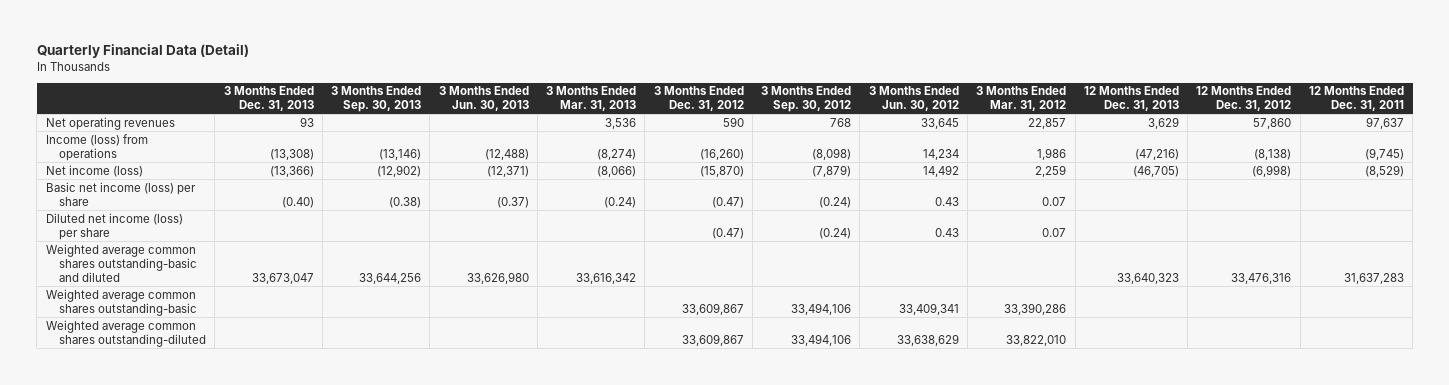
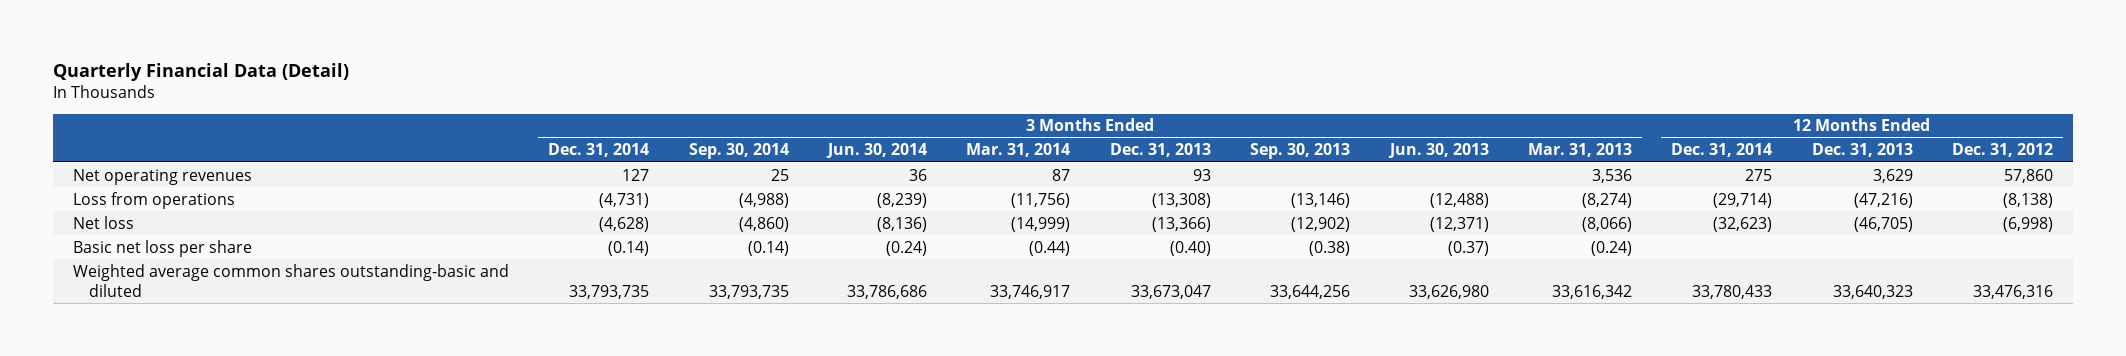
[653,86,744,112] 3 Months Ended Dec. 31, 2012 -> none
[761,86,852,113] 3 Months Ended Sep. 30, 2012 -> none
[868,86,959,112] 3 Months Ended Jun. 30, 2012 -> none
[976,86,1067,112] 3 Months Ended Mar. 31, 2012 -> none
[1308,86,1404,112] 12 Months Ended Dec. 31, 2011 -> none
none -> [548,143,650,158] Dec. 31, 2014
none -> [688,143,789,160] Sep. 30, 2014
none -> [825,143,927,159] Jun. 30, 2014
none -> [966,143,1071,158] Mar. 31, 2014
none -> [1671,143,1773,158] Dec. 31, 2014
[45,212,183,240] Diluted net income (loss) per share -> none
[45,133,148,161] Income (loss) from operations -> [72,191,235,209] Loss from operations
[45,164,143,177] Net income (loss) -> [72,215,134,229] Net loss
[45,181,196,206] Basic net income (loss) per share -> [72,239,252,257] Basic net loss per share
[45,288,198,316] Weighted average common shares outstanding-basic -> none
[45,319,207,347] Weighted average common shares outstanding-diluted -> none

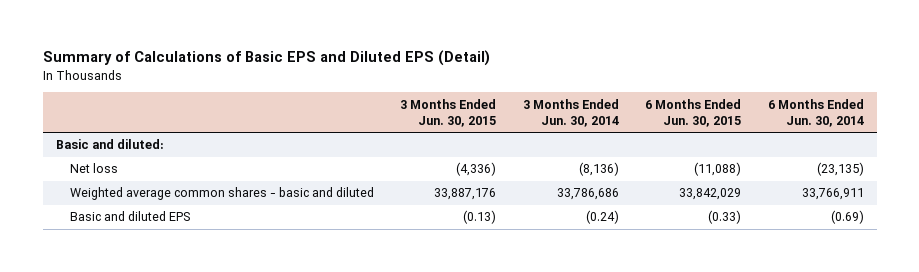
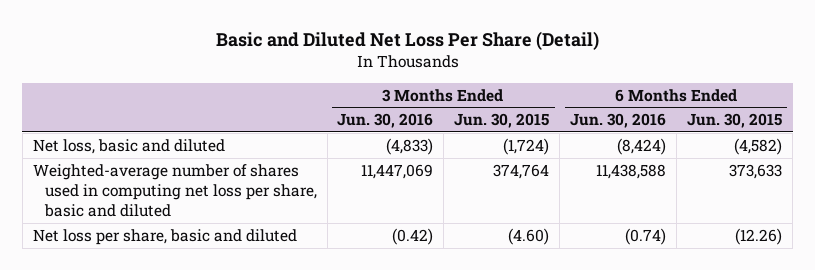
[42,50,490,67] Summary of Calculations of Basic EPS and Diluted EPS (Detail) -> [215,31,599,51] Basic and Diluted Net Loss Per Share (Detail)
[522,98,619,127] 3 Months Ended Jun. 30, 2014 -> none
[767,98,864,127] 6 Months Ended Jun. 30, 2014 -> none
none -> [337,113,434,129] Jun. 30, 2016
none -> [570,113,667,129] Jun. 30, 2016
[55,139,164,150] Basic and diluted: -> none
[69,163,118,174] Net loss -> [32,138,225,154] Net loss, basic and diluted
[456,162,497,177] (4,336) -> [503,137,550,155] (1,724)
[694,162,742,177] (11,088) -> [734,137,783,155] (4,582)
[69,187,374,201] Weighted average common shares - basic and diluted -> [32,163,317,217] Weighted-average number of shares used in computing net loss per share, basic and diluted
[434,188,497,201] 33,887,176 -> [493,163,550,179] 374,764
[679,188,742,201] 33,842,029 -> [729,163,783,179] 373,633
[69,211,190,222] Basic and diluted EPS -> [32,228,297,245] Net loss per share, basic and diluted
[463,210,497,225] (0.13) -> [508,227,550,245] (4.60)
[708,210,742,225] (0.33) -> [735,227,783,245] (12.26)

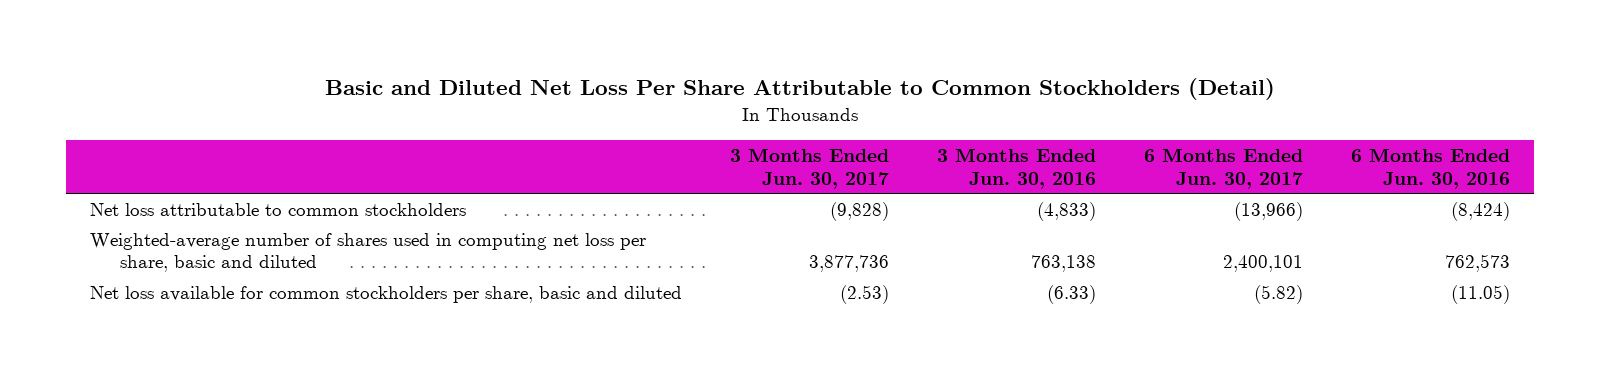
[215,31,599,51] Basic and Diluted Net Loss Per Share (Detail) -> [324,78,1275,101] Basic and Diluted Net Loss Per Share Attributable to Common Stockholders (Detail)
[454,113,550,129] Jun. 30, 2015 -> none
[687,113,783,129] Jun. 30, 2015 -> none
none -> [729,148,889,189] 3 Months Ended Jun. 30, 2017
none -> [1143,148,1303,189] 6 Months Ended Jun. 30, 2017
[32,138,225,154] Net loss, basic and diluted -> [89,202,466,216] Net loss attributable to common stockholders
[361,163,434,179] 11,447,069 -> [1030,255,1096,273] 763,138
[596,163,667,179] 11,438,588 -> [1444,254,1510,273] 762,573
[32,228,297,245] Net loss per share, basic and diluted -> [89,285,682,303] Net loss available for common stockholders per share, basic and diluted
[392,227,434,245] (0.42) -> [1046,284,1096,304] (6.33)
[625,227,667,245] (0.74) -> [1450,284,1510,304] (11.05)

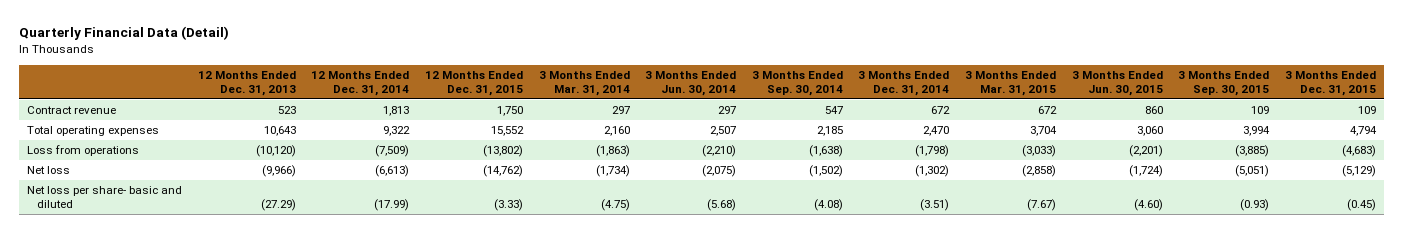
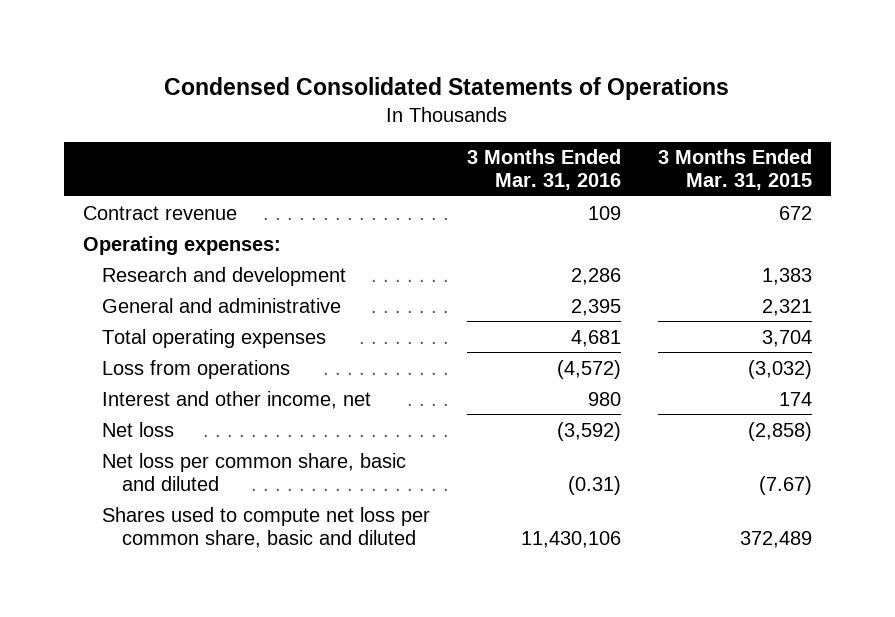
[19,26,230,41] Quarterly Financial Data (Detail) -> [164,76,730,100] Condensed Consolidated Statements of Operations
[197,71,296,96] 12 Months Ended Dec. 31, 2013 -> none
[311,71,410,96] 12 Months Ended Dec. 31, 2014 -> none
[424,71,523,96] 12 Months Ended Dec. 31, 2015 -> none
[538,71,630,96] 3 Months Ended Mar. 31, 2014 -> none
[645,71,737,96] 3 Months Ended Jun. 30, 2014 -> none
[751,71,843,96] 3 Months Ended Sep. 30, 2014 -> none
[858,71,950,96] 3 Months Ended Dec. 31, 2014 -> none
[1071,71,1163,96] 3 Months Ended Jun. 30, 2015 -> none
[1178,71,1270,96] 3 Months Ended Sep. 30, 2015 -> none
[1284,71,1376,96] 3 Months Ended Dec. 31, 2015 -> none
none -> [467,149,622,191] 3 Months Ended Mar. 31, 2016
none -> [82,235,281,255] Operating expenses:
none -> [102,266,347,286] Research and development
none -> [102,297,342,313] General and administrative
[1021,145,1056,158] (3,033) -> [748,359,813,379] (3,032)
none -> [102,390,372,409] Interest and other income, net
[27,186,183,208] Net loss per share- basic and diluted -> [102,452,407,491] Net loss per common share, basic and diluted
none -> [102,506,431,548] Shares used to compute net loss per common share, basic and diluted

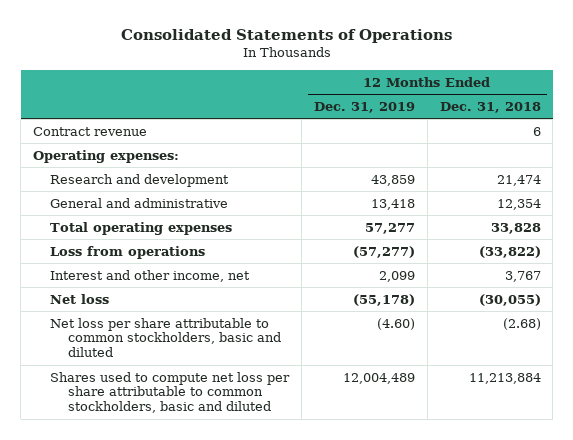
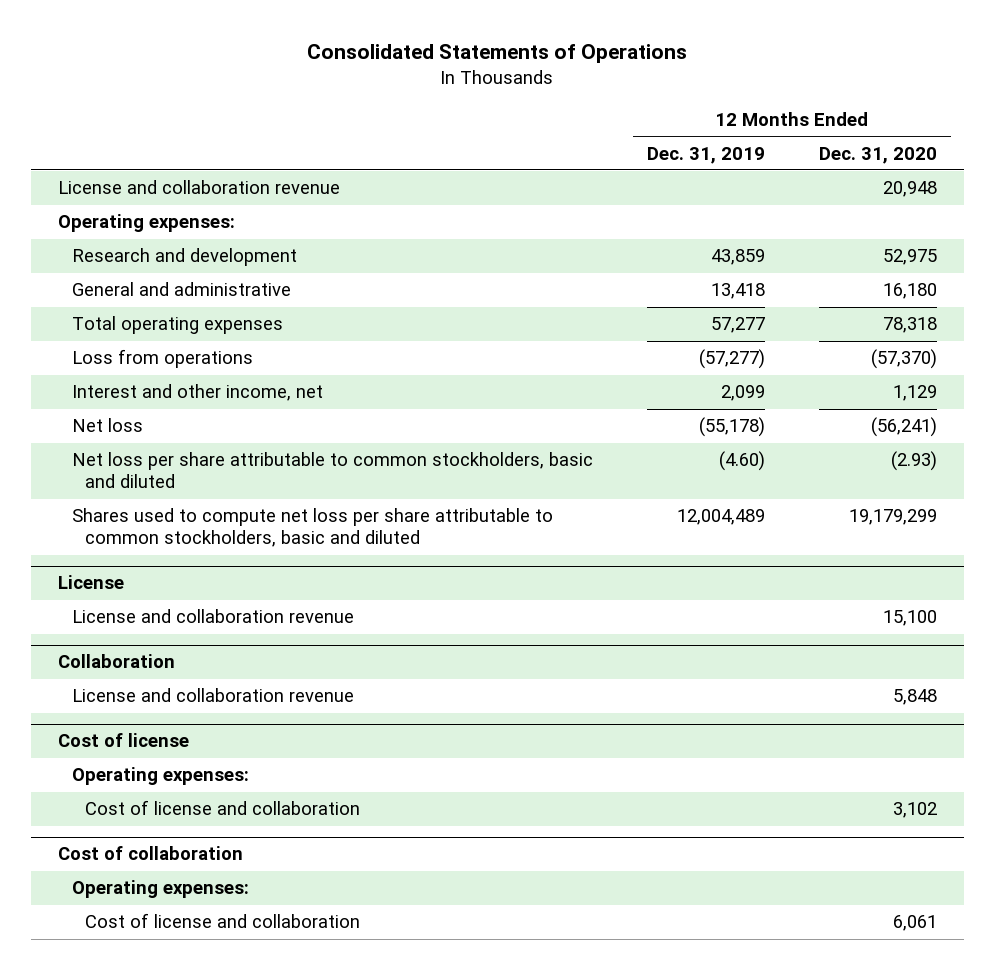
[439,101,541,113] Dec. 31, 2018 -> none
none -> [819,146,938,164] Dec. 31, 2020
[32,126,147,136] Contract revenue -> [57,180,340,195] License and collaboration revenue
none -> [57,575,124,590] License
none -> [71,609,354,624] License and collaboration revenue
none -> [57,654,175,669] Collaboration
none -> [71,688,354,703] License and collaboration revenue
none -> [57,733,189,748] Cost of license
none -> [71,767,249,786] Operating expenses:
none -> [85,800,361,816] Cost of license and collaboration
none -> [57,846,243,861] Cost of collaboration
none -> [71,880,249,899] Operating expenses:
none -> [85,913,361,929] Cost of license and collaboration

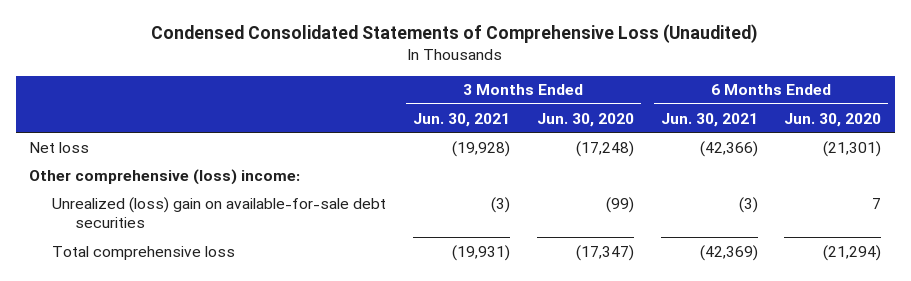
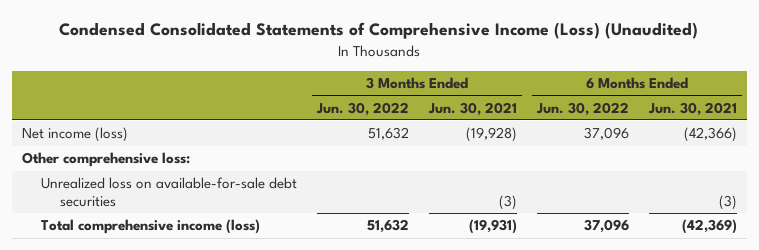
[151,24,759,44] Condensed Consolidated Statements of Comprehensive Loss (Unaudited) -> [59,22,699,40] Condensed Consolidated Statements of Comprehensive Income (Loss) (Unaudited)
[536,112,634,127] Jun. 30, 2020 -> none
[784,112,882,127] Jun. 30, 2020 -> none
none -> [315,101,409,116] Jun. 30, 2022
none -> [535,101,629,116] Jun. 30, 2022
[29,141,90,153] Net loss -> [22,127,129,143] Net income (loss)
[29,168,301,185] Other comprehensive (loss) income: -> [22,152,191,168] Other comprehensive loss:
[52,196,387,229] Unrealized (loss) gain on available-for-sale debt securities -> [40,177,297,207] Unrealized loss on available-for-sale debt securities
[52,245,236,260] Total comprehensive loss -> [40,219,260,235] Total comprehensive income (loss)

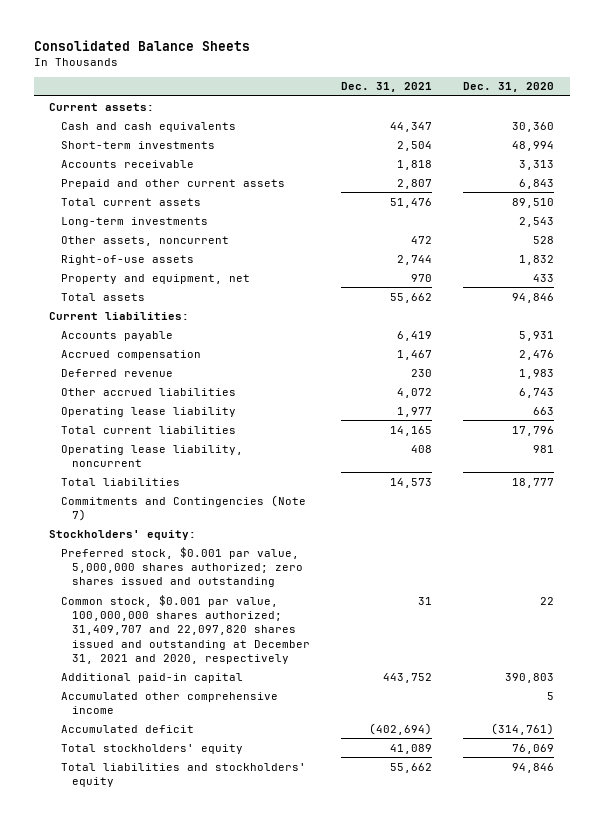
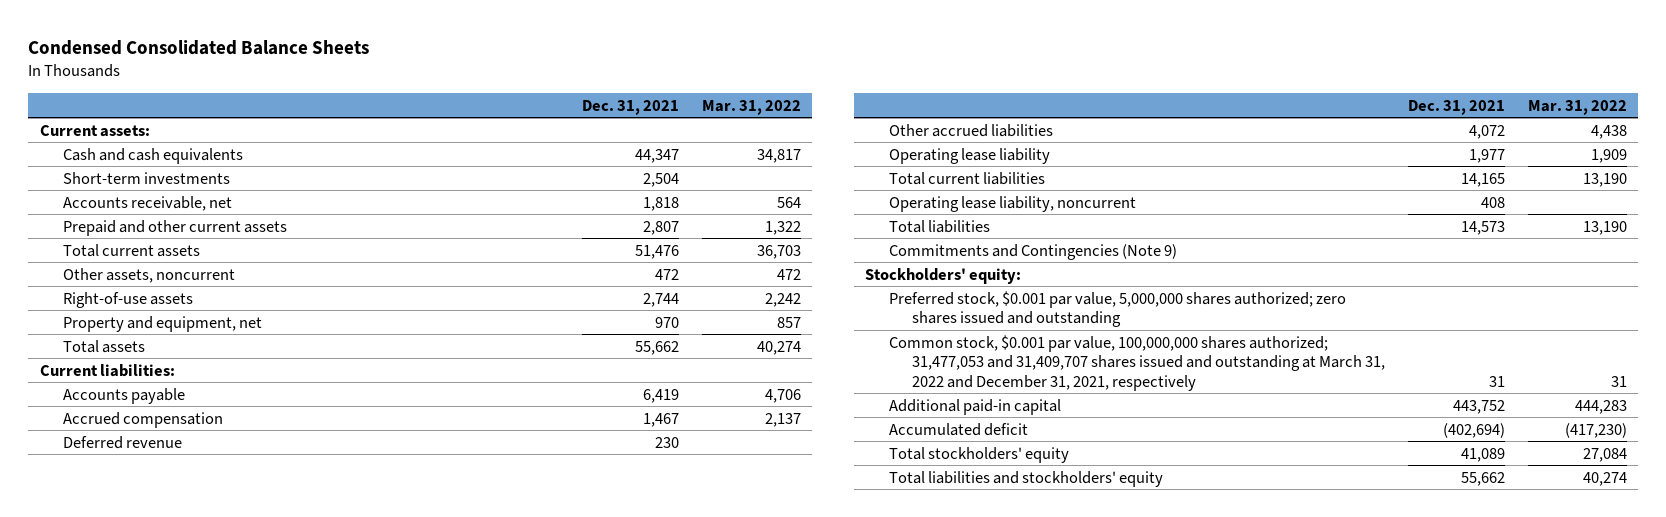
[33,39,250,51] Consolidated Balance Sheets -> [28,39,370,55] Condensed Consolidated Balance Sheets
[463,82,555,93] Dec. 31, 2020 -> none
none -> [701,99,801,115] Mar. 31, 2022
[60,159,194,168] Accounts receivable -> [62,195,232,211] Accounts receivable, net
[60,216,208,227] Long-term investments -> none
[60,494,306,521] Commitments and Contingencies (Note 7) -> [888,243,1177,260] Commitments and Contingencies (Note 9)
[60,594,311,664] Common stock, $0.001 par value, 100,000,000 shares authorized; 31,409,707 and 22,097,820 shares issued and outstanding at December 31, 2021 and 2020, respectively -> [888,334,1385,391] Common stock, $0.001 par value, 100,000,000 shares authorized; 31,477,053 and 31,409,707 shares issued and outstanding at March 31, 2022 and December 31, 2021, respectively
[60,691,278,714] Accumulated other comprehensive income -> none

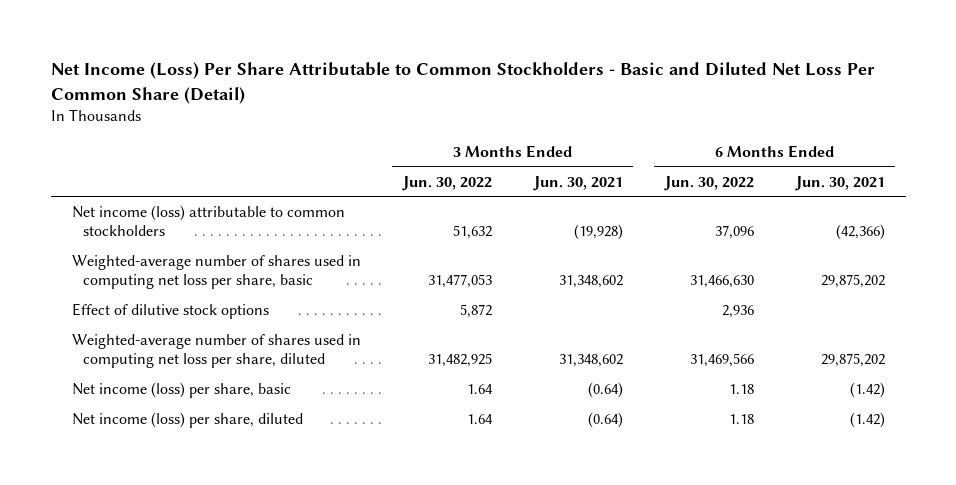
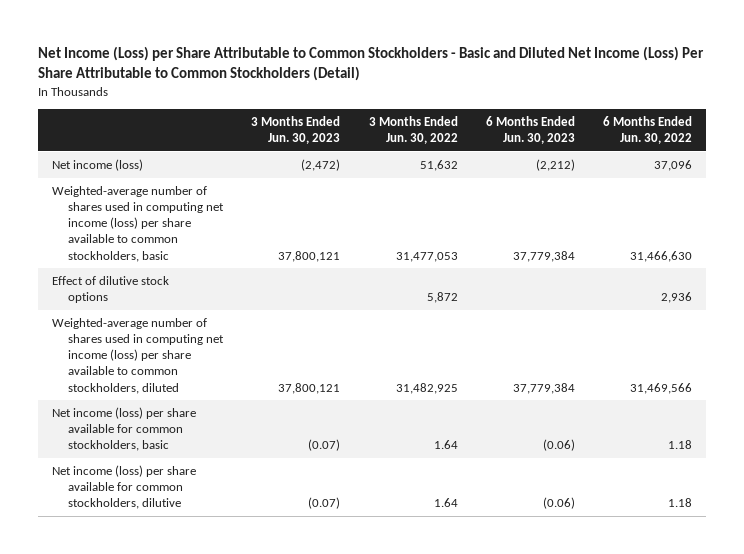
[50,62,875,104] Net Income (Loss) Per Share Attributable to Common Stockholders - Basic and Diluted Net Loss Per Common Share (Detail) -> [38,46,705,82] Net Income (Loss) per Share Attributable to Common Stockholders - Basic and Diluted Net Income (Loss) Per Share Attributable to Common Stockholders (Detail)
[532,175,623,191] Jun. 30, 2021 -> none
[794,175,885,191] Jun. 30, 2021 -> none
none -> [251,115,341,145] 3 Months Ended Jun. 30, 2023
none -> [485,115,575,145] 6 Months Ended Jun. 30, 2023
[71,204,345,237] Net income (loss) attributable to common stockholders -> [52,159,144,172] Net income (loss)
[71,254,361,290] Weighted-average number of shares used in computing net loss per share, basic -> [52,186,225,262] Weighted-average number of shares used in computing net income (loss) per share available to common stockholders, basic
[71,333,361,369] Weighted-average number of shares used in computing net loss per share, diluted -> [52,318,225,394] Weighted-average number of shares used in computing net income (loss) per share available to common stockholders, diluted
[71,381,291,398] Net income (loss) per share, basic -> [52,407,197,452] Net income (loss) per share available for common stockholders, basic
[71,411,303,428] Net income (loss) per share, diluted -> [52,465,197,510] Net income (loss) per share available for common stockholders, dilutive

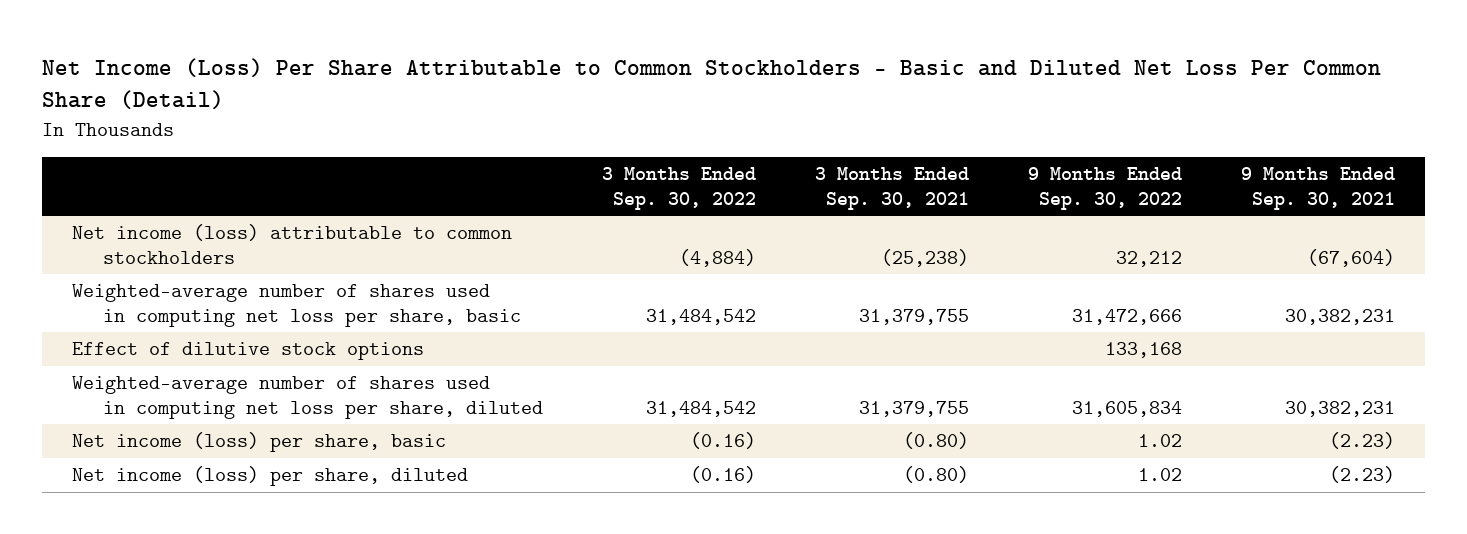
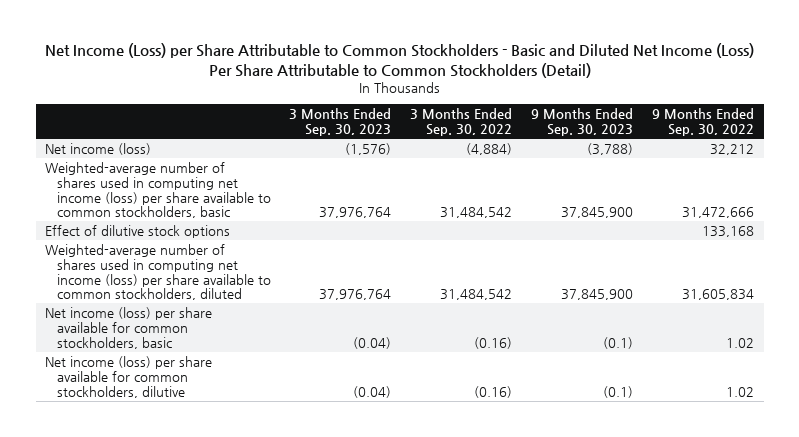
[42,57,1382,110] Net Income (Loss) Per Share Attributable to Common Stockholders - Basic and Diluted Net Loss Per Common Share (Detail) -> [44,43,754,78] Net Income (Loss) per Share Attributable to Common Stockholders - Basic and Diluted Net Income (Loss) Per Share Attributable to Common Stockholders (Detail)
[814,167,969,210] 3 Months Ended Sep. 30, 2021 -> none
[1241,167,1396,210] 9 Months Ended Sep. 30, 2021 -> none
none -> [289,108,392,137] 3 Months Ended Sep. 30, 2023
none -> [531,108,634,137] 9 Months Ended Sep. 30, 2023
[71,224,512,264] Net income (loss) attributable to common stockholders -> [45,142,152,155] Net income (loss)
[71,284,521,327] Weighted-average number of shares used in computing net loss per share, basic -> [45,161,271,219] Weighted-average number of shares used in computing net income (loss) per share available to common stockholders, basic
[71,376,543,419] Weighted-average number of shares used in computing net loss per share, diluted -> [45,243,271,301] Weighted-average number of shares used in computing net income (loss) per share available to common stockholders, diluted
[71,432,446,453] Net income (loss) per share, basic -> [45,306,213,349] Net income (loss) per share available for common stockholders, basic
[71,466,468,487] Net income (loss) per share, diluted -> [45,355,213,398] Net income (loss) per share available for common stockholders, dilutive

